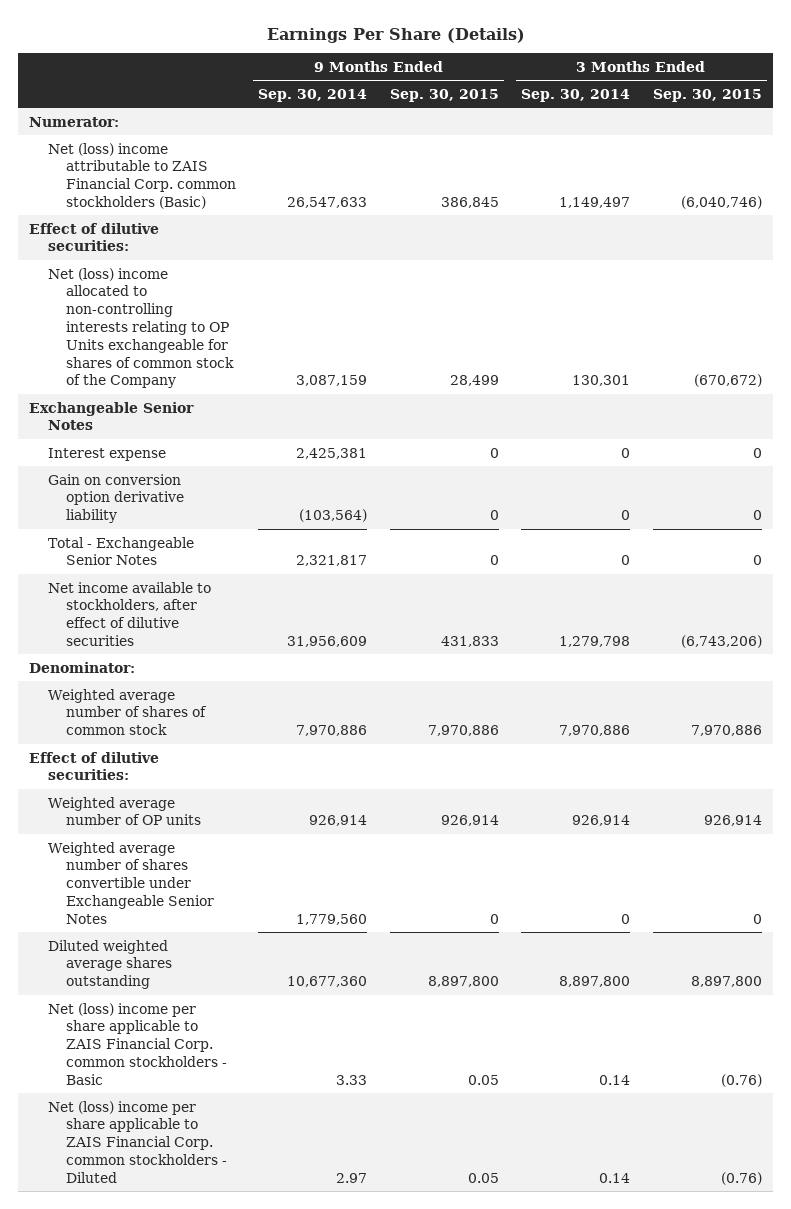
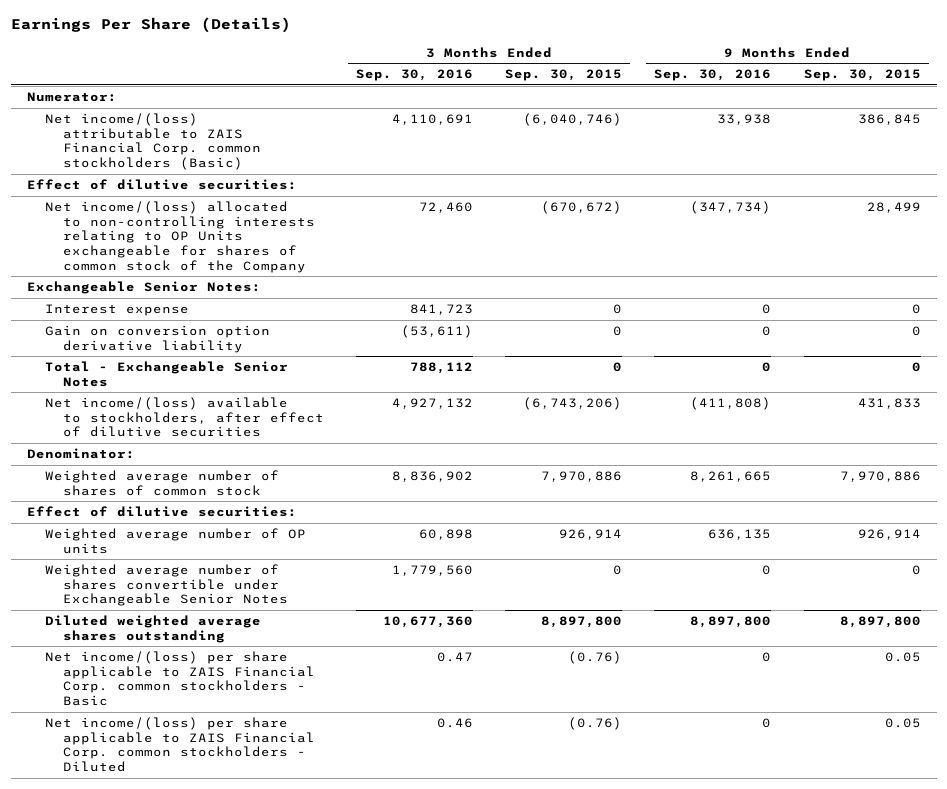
[258,88,368,102] Sep. 30, 2014 -> none
[521,88,631,102] Sep. 30, 2014 -> none
none -> [356,69,474,82] Sep. 30, 2016
none -> [654,69,772,82] Sep. 30, 2016
[47,142,236,209] Net (loss) income attributable to ZAIS Financial Corp. common stockholders (Basic) -> [44,113,261,170] Net income/(loss) attributable to ZAIS Financial Corp. common stockholders (Basic)
[47,267,234,389] Net (loss) income allocated to non-controlling interests relating to OP Units exchangeable for shares of common stock of the Company -> [44,201,315,273] Net income/(loss) allocated to non-controlling interests relating to OP Units exchangeable for shares of common stock of the Company
[29,401,195,431] Exchangeable Senior Notes -> [26,281,261,295] Exchangeable Senior Notes:
[47,581,211,646] Net income available to stockholders, after effect of dilutive securities -> [44,397,324,438] Net income/(loss) available to stockholders, after effect of dilutive securities
[47,1002,227,1085] Net (loss) income per share applicable to ZAIS Financial Corp. common stockholders - Basic -> [44,651,315,706] Net income/(loss) per share applicable to ZAIS Financial Corp. common stockholders - Basic
[47,1100,227,1183] Net (loss) income per share applicable to ZAIS Financial Corp. common stockholders - Diluted -> [44,717,315,772] Net income/(loss) per share applicable to ZAIS Financial Corp. common stockholders - Diluted

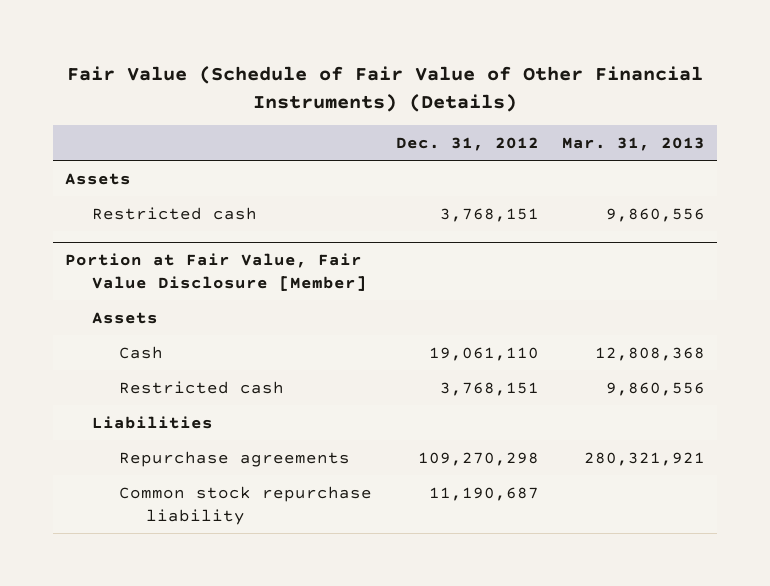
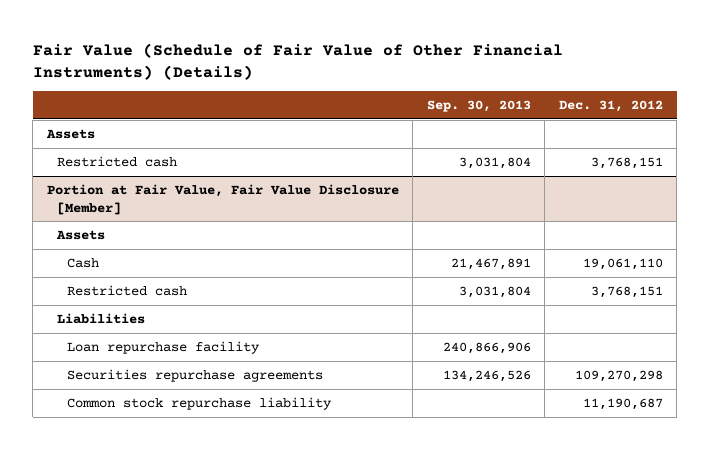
[562,136,706,151] Mar. 31, 2013 -> none
none -> [426,100,531,113] Sep. 30, 2013
none -> [67,340,261,354] Loan repurchase facility
[118,450,350,467] Repurchase agreements -> [67,368,324,382] Securities repurchase agreements

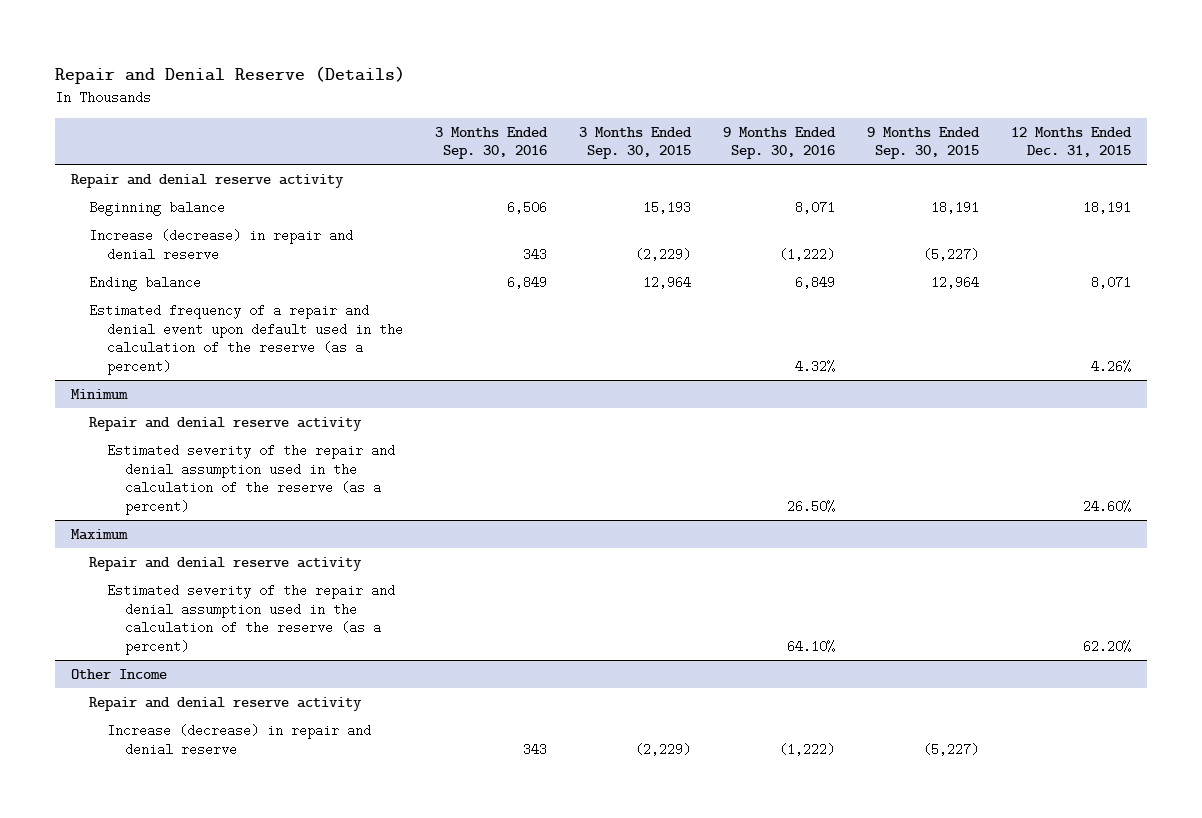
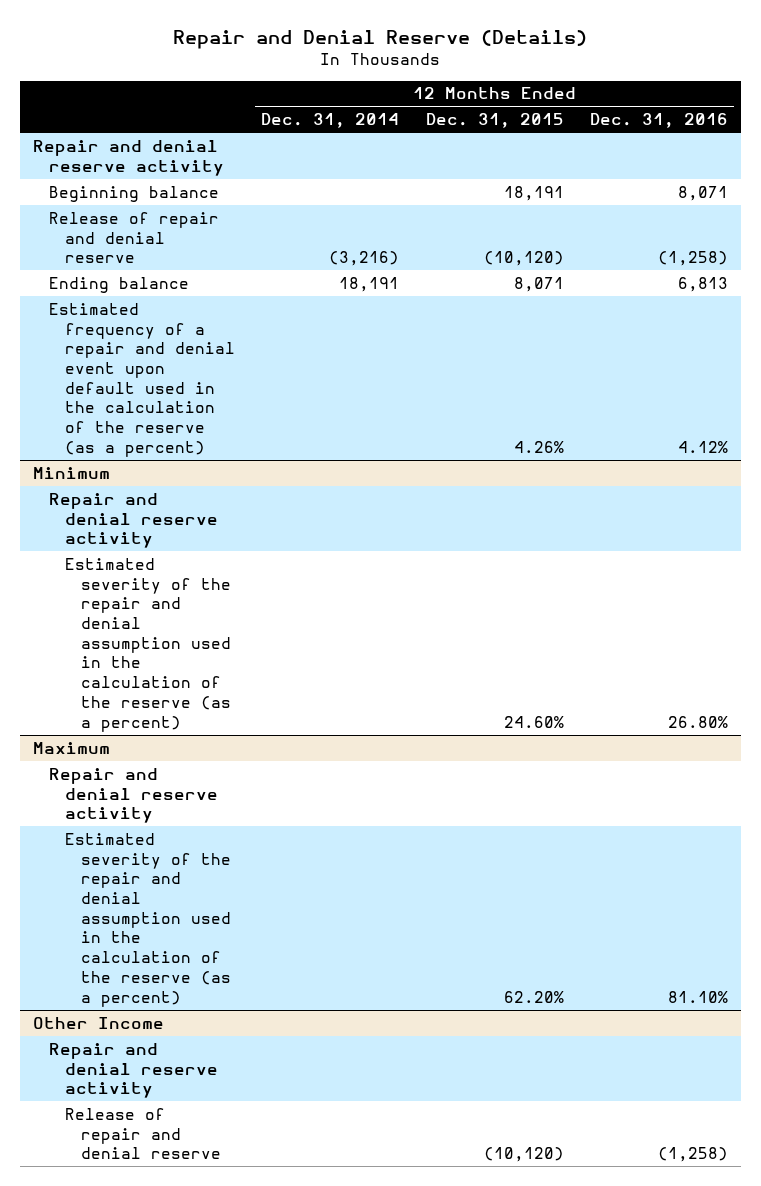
[434,126,548,160] 3 Months Ended Sep. 30, 2016 -> none
[578,126,692,160] 3 Months Ended Sep. 30, 2015 -> none
[723,126,837,160] 9 Months Ended Sep. 30, 2016 -> none
[867,126,981,160] 9 Months Ended Sep. 30, 2015 -> none
none -> [261,113,400,129] Dec. 31, 2014
none -> [589,113,728,129] Dec. 31, 2016
[88,229,353,261] Increase (decrease) in repair and denial reserve -> none
none -> [48,211,219,264] Release of repair and denial reserve
[106,724,371,756] Increase (decrease) in repair and denial reserve -> none
none -> [64,1107,221,1160] Release of repair and denial reserve

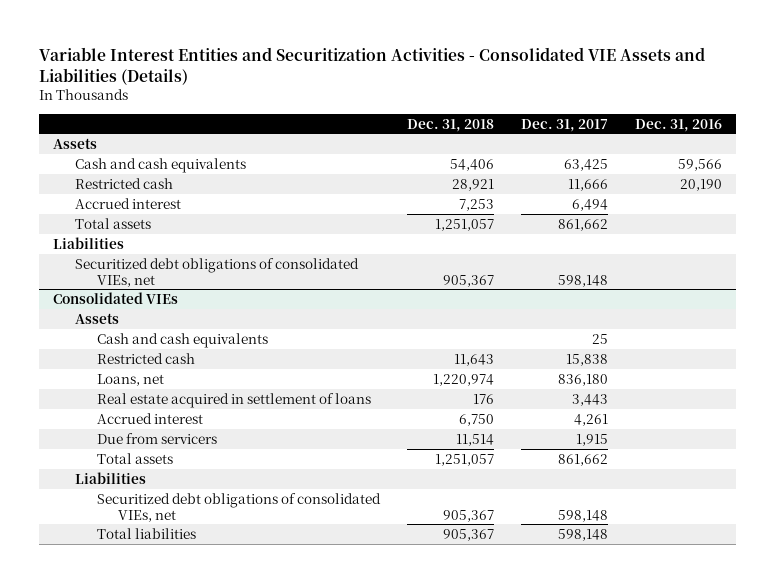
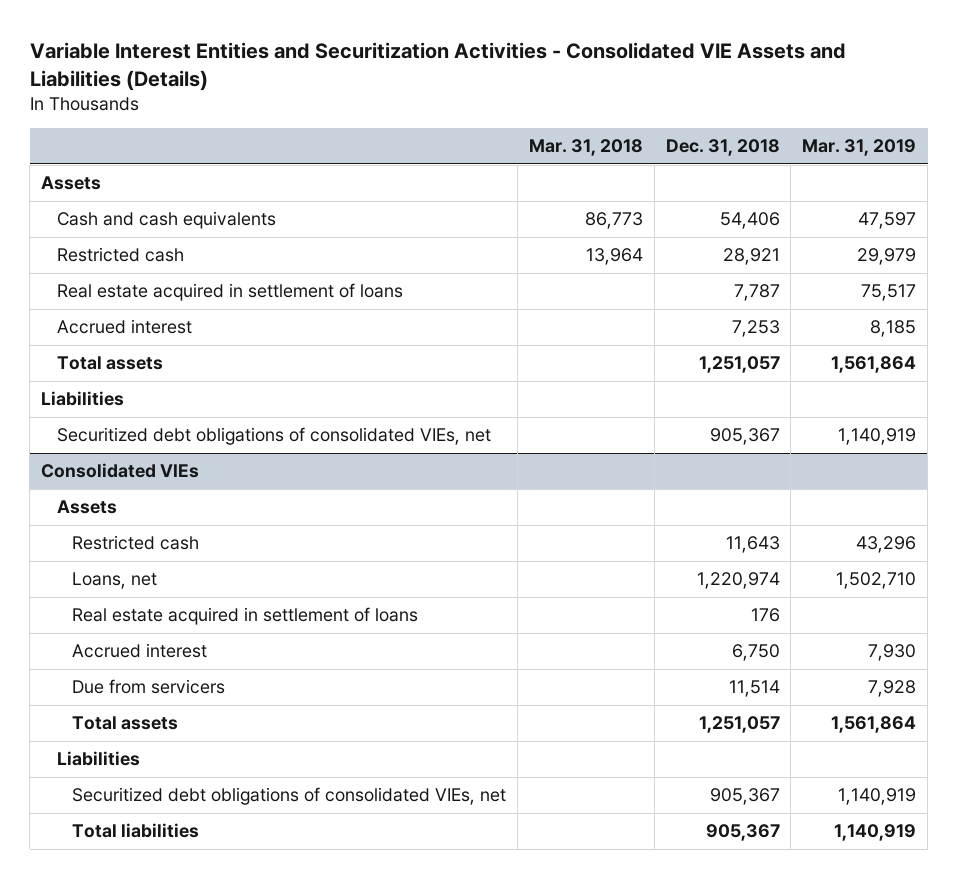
[521,118,609,132] Dec. 31, 2017 -> none
[635,118,723,132] Dec. 31, 2016 -> none
none -> [529,139,644,157] Mar. 31, 2018
none -> [802,139,917,157] Mar. 31, 2019
none -> [56,283,403,302] Real estate acquired in settlement of loans
[96,332,268,348] Cash and cash equivalents -> none

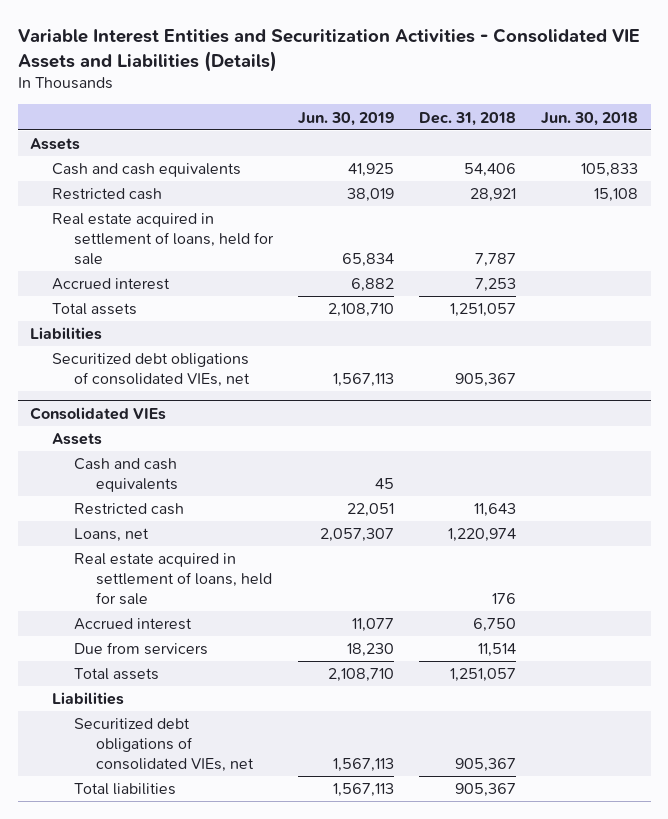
[529,139,644,157] Mar. 31, 2018 -> none
[802,139,917,157] Mar. 31, 2019 -> none
none -> [298,111,395,126] Jun. 30, 2019
none -> [541,111,639,126] Jun. 30, 2018
[56,283,403,302] Real estate acquired in settlement of loans -> [52,213,275,265] Real estate acquired in settlement of loans, held for sale
none -> [74,458,179,493] Cash and cash equivalents
[72,607,419,626] Real estate acquired in settlement of loans -> [74,553,273,605] Real estate acquired in settlement of loans, held for sale

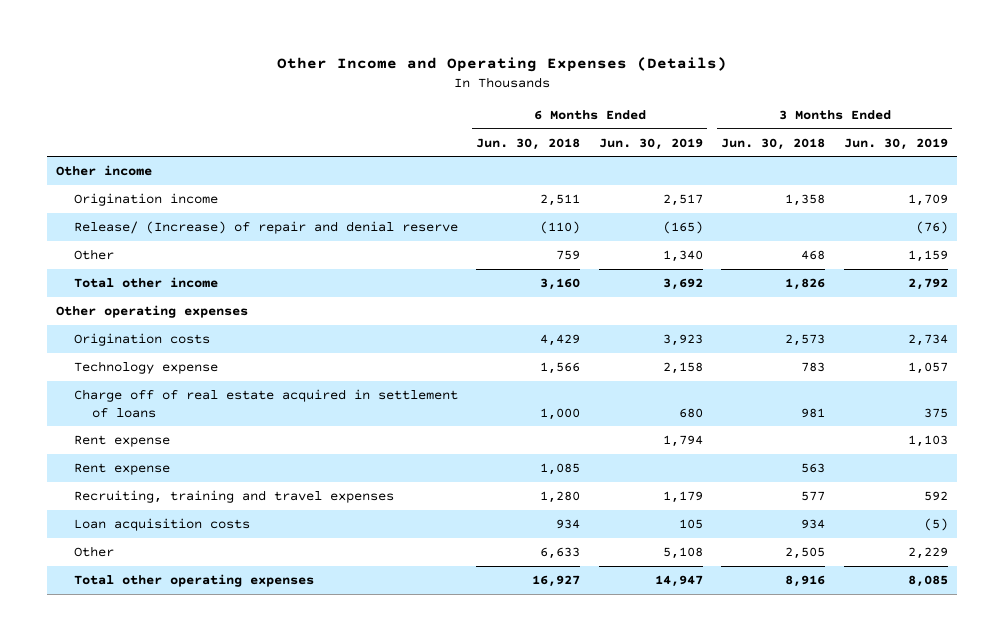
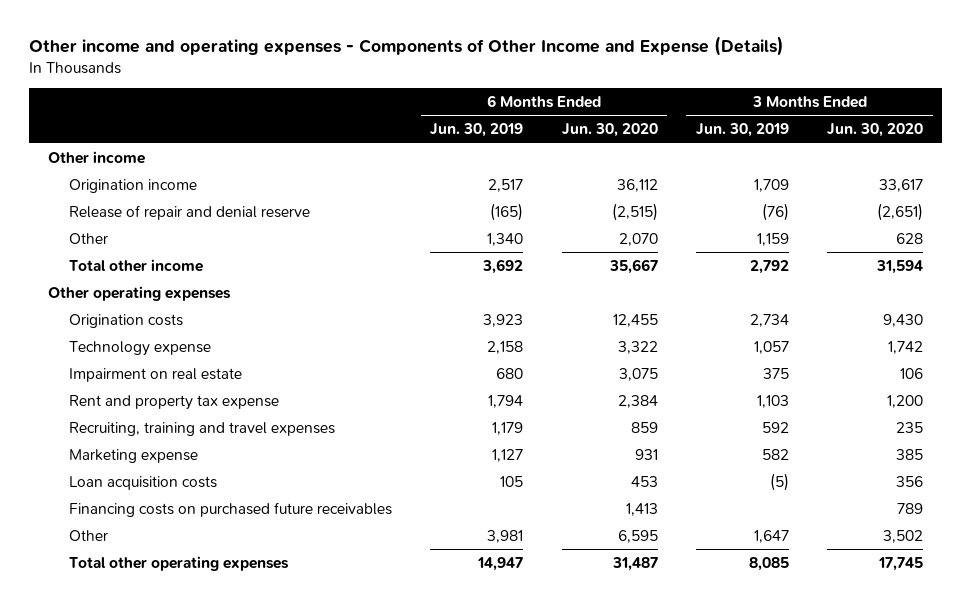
[276,57,727,73] Other Income and Operating Expenses (Details) -> [28,36,784,57] Other income and operating expenses - Components of Other Income and Expense (Details)
[476,137,581,150] Jun. 30, 2018 -> none
[721,137,826,150] Jun. 30, 2018 -> none
none -> [561,123,658,138] Jun. 30, 2020
none -> [827,123,924,138] Jun. 30, 2020
[73,221,458,235] Release/ (Increase) of repair and denial reserve -> [68,204,310,220] Release of repair and denial reserve
[73,463,170,476] Rent expense -> none
[73,389,458,418] Charge off of real estate acquired in settlement of loans -> [68,367,242,382] Impairment on real estate
[73,435,170,448] Rent expense -> [68,394,279,410] Rent and property tax expense
none -> [68,448,198,463] Marketing expense
none -> [68,501,392,517] Financing costs on purchased future receivables
[662,547,703,560] 5,108 -> [487,529,524,543] 3,981
[907,547,948,560] 2,229 -> [753,529,789,543] 1,647

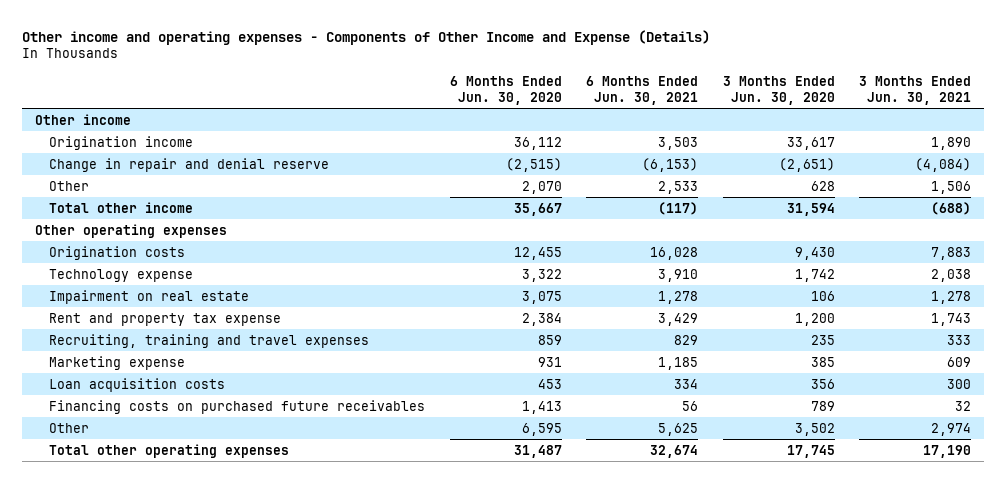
[430,123,524,138] Jun. 30, 2019 -> none
[695,123,789,138] Jun. 30, 2019 -> none
none -> [586,76,699,105] 6 Months Ended Jun. 30, 2021
none -> [859,76,972,105] 3 Months Ended Jun. 30, 2021
[68,204,310,220] Release of repair and denial reserve -> [48,157,329,172] Change in repair and denial reserve

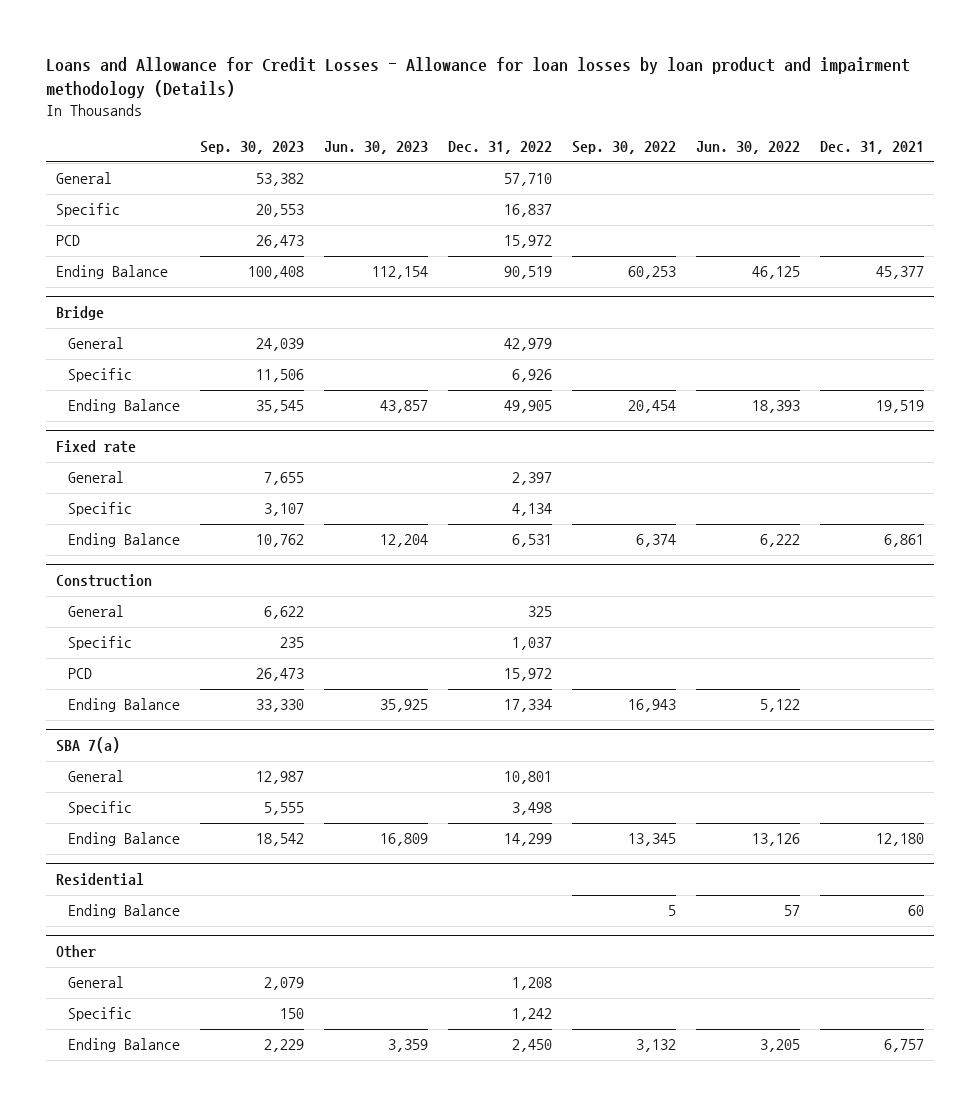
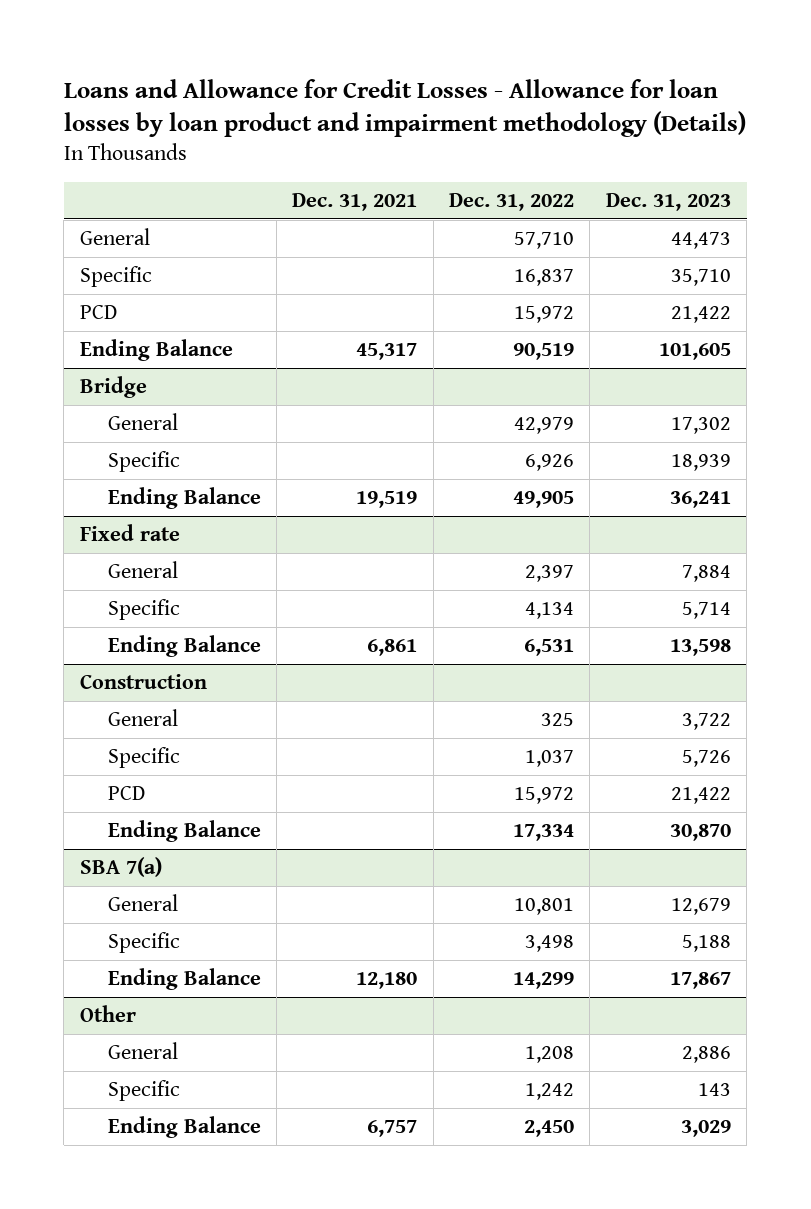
[200,141,305,155] Sep. 30, 2023 -> none
[324,141,429,155] Jun. 30, 2023 -> none
[572,141,677,155] Sep. 30, 2022 -> none
[696,141,801,155] Jun. 30, 2022 -> none
none -> [605,193,731,212] Dec. 31, 2023
[875,266,924,280] 45,377 -> [356,343,418,361] 45,317
[56,873,145,887] Residential -> none
[68,904,181,919] Ending Balance -> none

